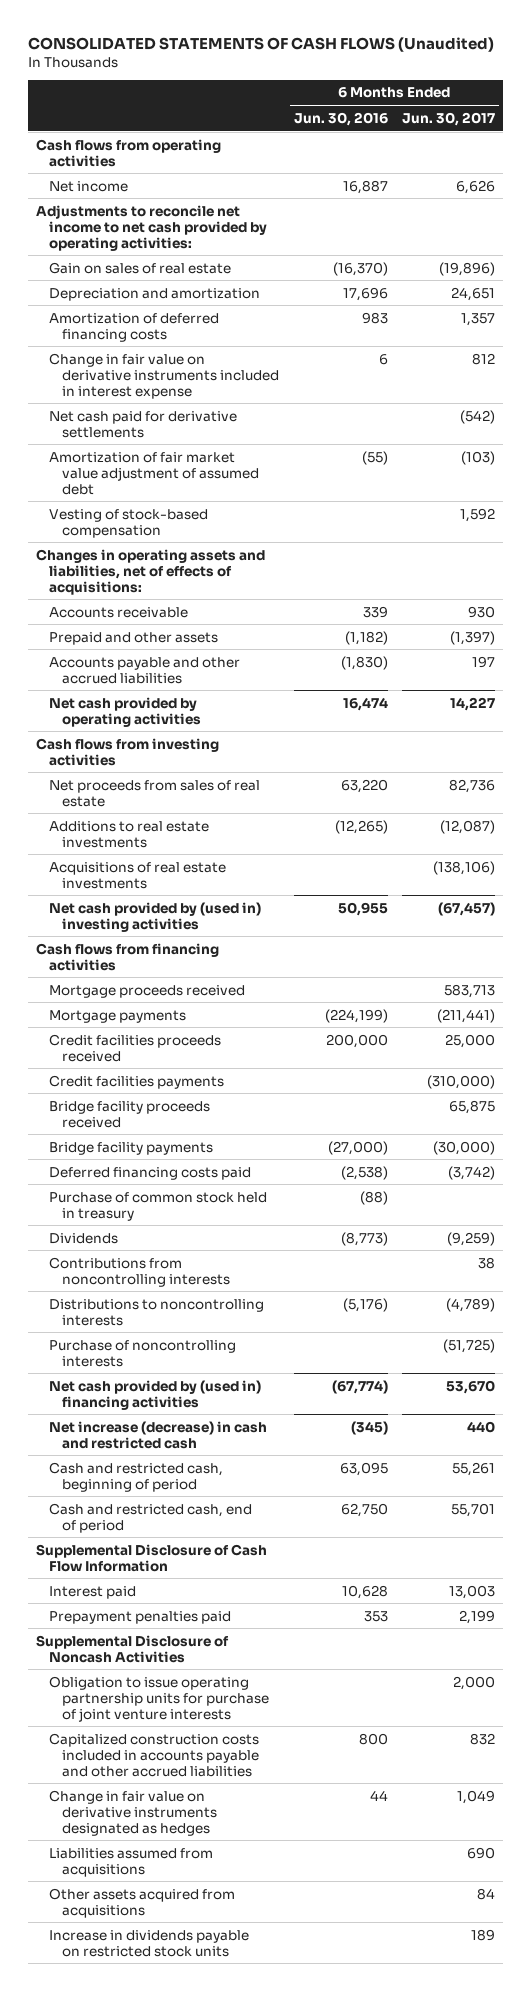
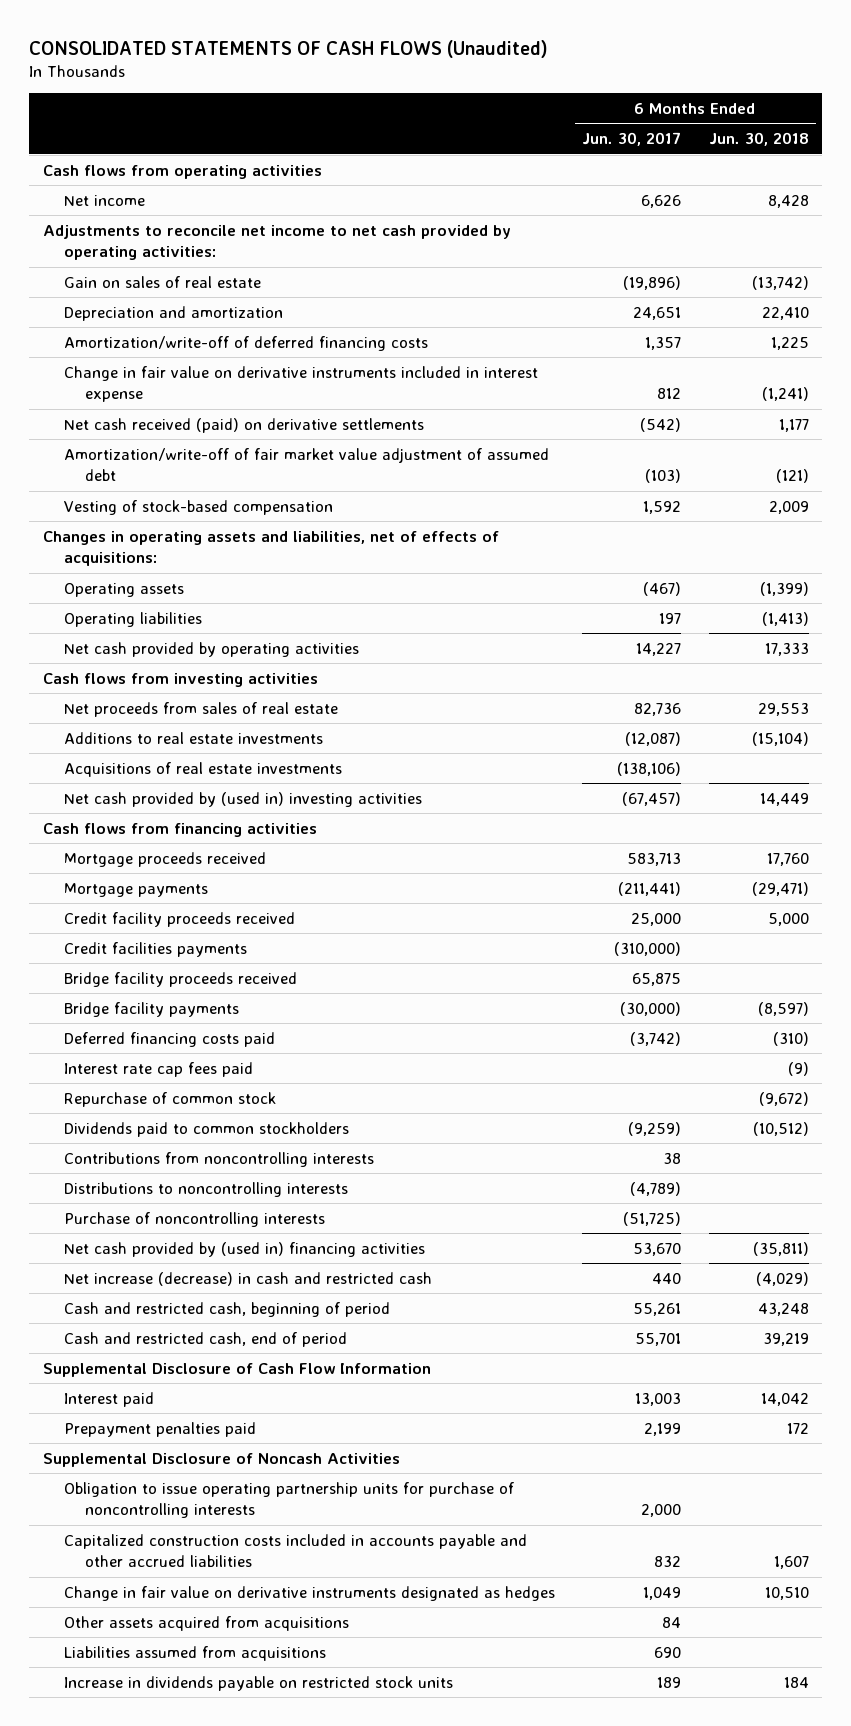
[293,111,388,126] Jun. 30, 2016 -> none
none -> [708,132,809,147] Jun. 30, 2018
[48,312,219,342] Amortization of deferred financing costs -> [63,335,428,351] Amortization/write-off of deferred financing costs
[48,410,237,438] Net cash paid for derivative settlements -> [63,417,424,433] Net cash received (paid) on derivative settlements
[48,451,259,495] Amortization of fair market value adjustment of assumed debt -> [63,447,549,482] Amortization/write-off of fair market value adjustment of assumed debt
[48,606,188,618] Accounts receivable -> none
[48,631,218,645] Prepaid and other assets -> none
none -> [63,582,184,597] Operating assets
[48,656,240,684] Accounts payable and other accrued liabilities -> [63,611,202,627] Operating liabilities
[48,1033,221,1062] Credit facilities proceeds received -> [63,911,295,927] Credit facility proceeds received
none -> [63,1061,253,1077] Interest rate cap fees paid
[48,1191,267,1221] Purchase of common stock held in treasury -> [63,1091,276,1107] Repurchase of common stock
[48,1232,118,1244] Dividends -> [63,1121,349,1137] Dividends paid to common stockholders
[48,1675,269,1722] Obligation to issue operating partnership units for purchase of joint venture interests -> [63,1481,514,1519] Obligation to issue operating partnership units for purchase of noncontrolling interests
[48,1847,213,1877] Liabilities assumed from acquisitions -> [63,1645,326,1661] Liabilities assumed from acquisitions

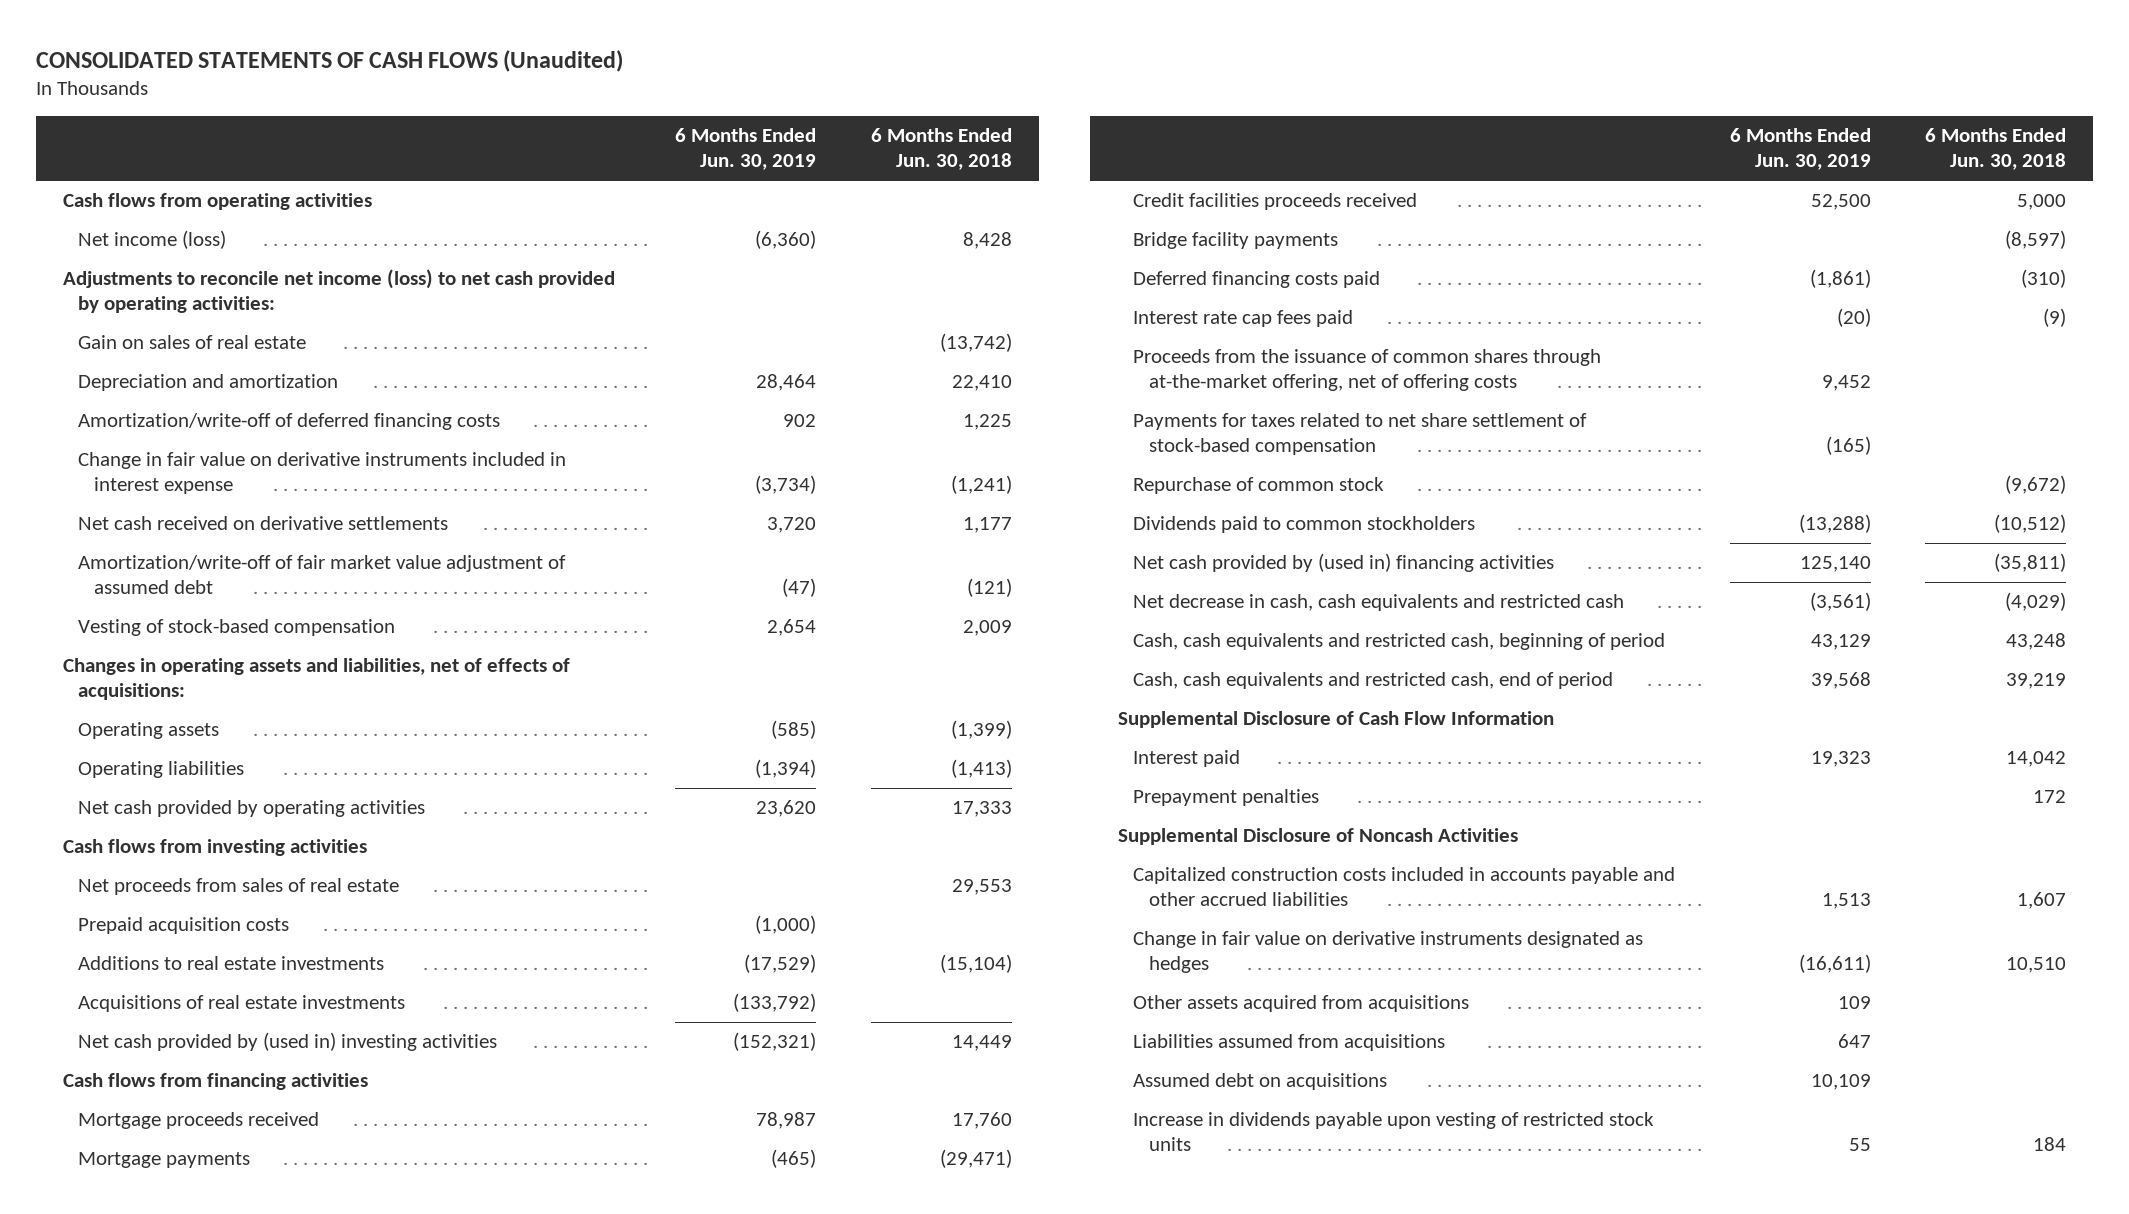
[582,132,682,147] Jun. 30, 2017 -> none
none -> [674,128,816,171] 6 Months Ended Jun. 30, 2019
[63,194,145,206] Net income -> [78,230,227,250] Net income (loss)
[42,224,511,261] Adjustments to reconcile net income to net cash provided by operating activities: -> [62,269,615,314] Adjustments to reconcile net income (loss) to net cash provided by operating activities:
[63,417,424,433] Net cash received (paid) on derivative settlements -> [78,516,449,531] Net cash received on derivative settlements
none -> [78,917,290,935] Prepaid acquisition costs
[63,941,247,957] Credit facilities payments -> none
[63,971,297,987] Bridge facility proceeds received -> none
[63,911,295,927] Credit facility proceeds received -> [1133,193,1418,211] Credit facilities proceeds received
none -> [1133,349,1602,392] Proceeds from the issuance of common shares through at-the-market offering, net of offering costs
none -> [1133,413,1588,456] Payments for taxes related to net share settlement of stock-based compensation
[63,1151,374,1167] Contributions from noncontrolling interests -> none
[63,1181,348,1197] Distributions to noncontrolling interests -> none
[63,1211,325,1227] Purchase of noncontrolling interests -> none
[63,1271,432,1286] Net increase (decrease) in cash and restricted cash -> [1133,594,1625,612] Net decrease in cash, cash equivalents and restricted cash
[63,1301,390,1317] Cash and restricted cash, beginning of period -> [1133,633,1666,651] Cash, cash equivalents and restricted cash, beginning of period
[63,1331,347,1347] Cash and restricted cash, end of period -> [1133,672,1614,690] Cash, cash equivalents and restricted cash, end of period
[63,1421,256,1437] Prepayment penalties paid -> [1133,789,1320,807] Prepayment penalties
[63,1481,514,1519] Obligation to issue operating partnership units for purchase of noncontrolling interests -> none
none -> [1133,1073,1388,1091] Assumed debt on acquisitions
[63,1675,453,1691] Increase in dividends payable on restricted stock units -> [1133,1112,1655,1152] Increase in dividends payable upon vesting of restricted stock units

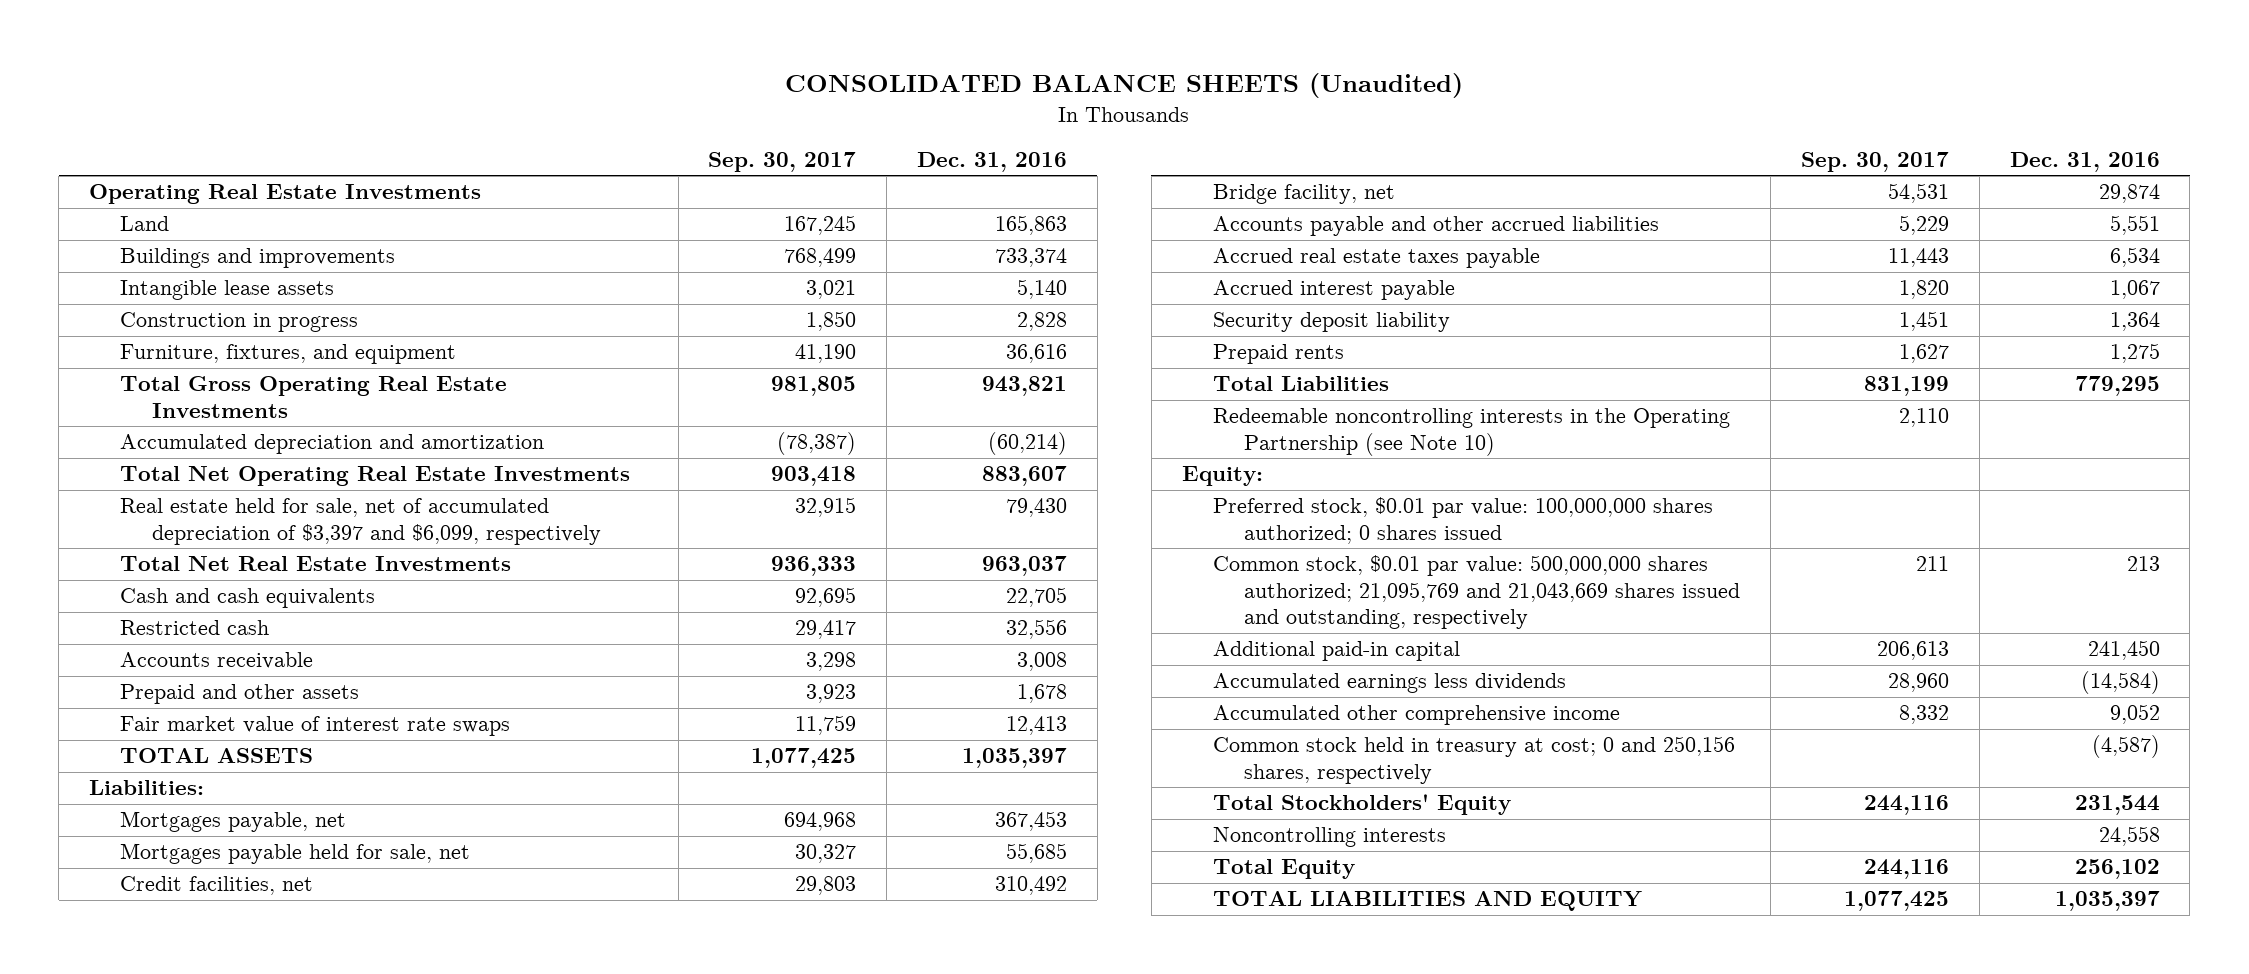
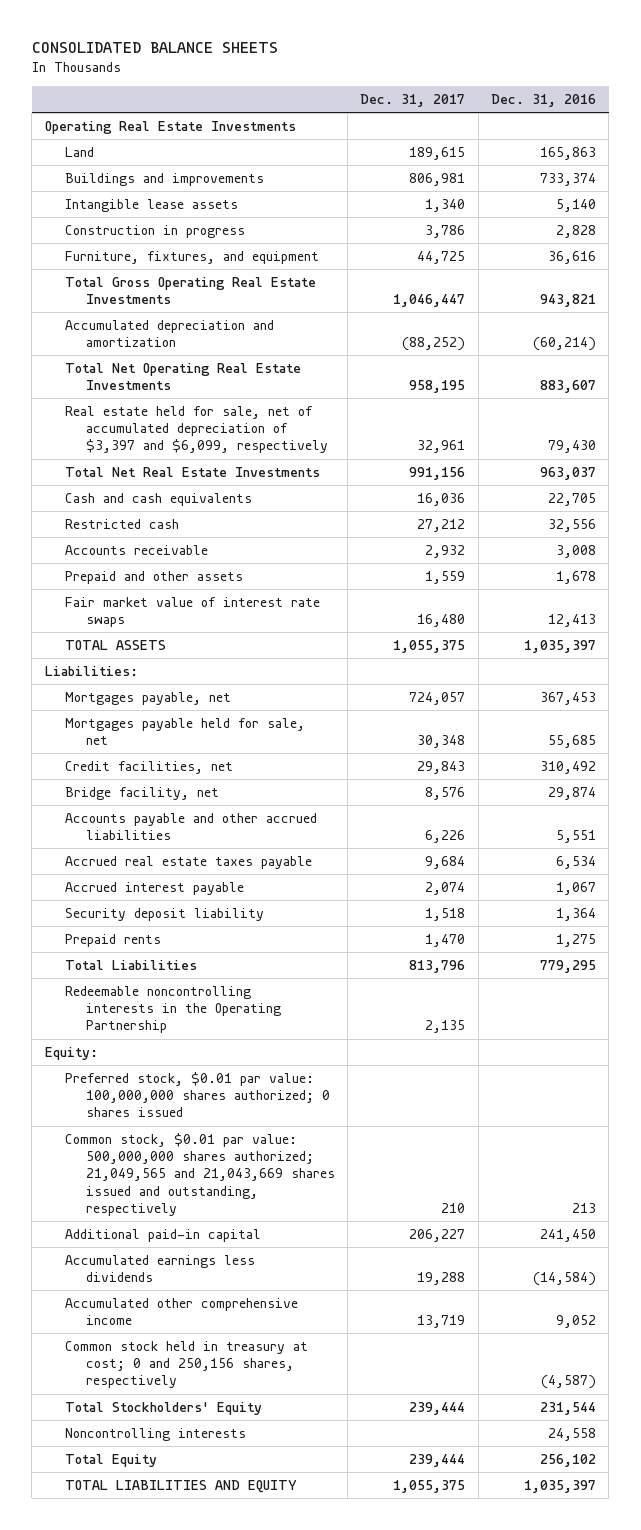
[785,73,1464,99] CONSOLIDATED BALANCE SHEETS (Unaudited) -> [31,42,278,54] CONSOLIDATED BALANCE SHEETS
[708,151,857,172] Sep. 30, 2017 -> none
none -> [360,93,466,107] Dec. 31, 2017
[1213,408,1731,456] Redeemable noncontrolling interests in the Operating Partnership (see Note 10) -> [65,985,281,1034] Redeemable noncontrolling interests in the Operating Partnership
[1213,555,1741,630] Common stock, $0.01 par value: 500,000,000 shares authorized; 21,095,769 and 21,043,669 shares issued and outstanding, respectively -> [65,1132,335,1216] Common stock, $0.01 par value: 500,000,000 shares authorized; 21,049,565 and 21,043,669 shares issued and outstanding, respectively

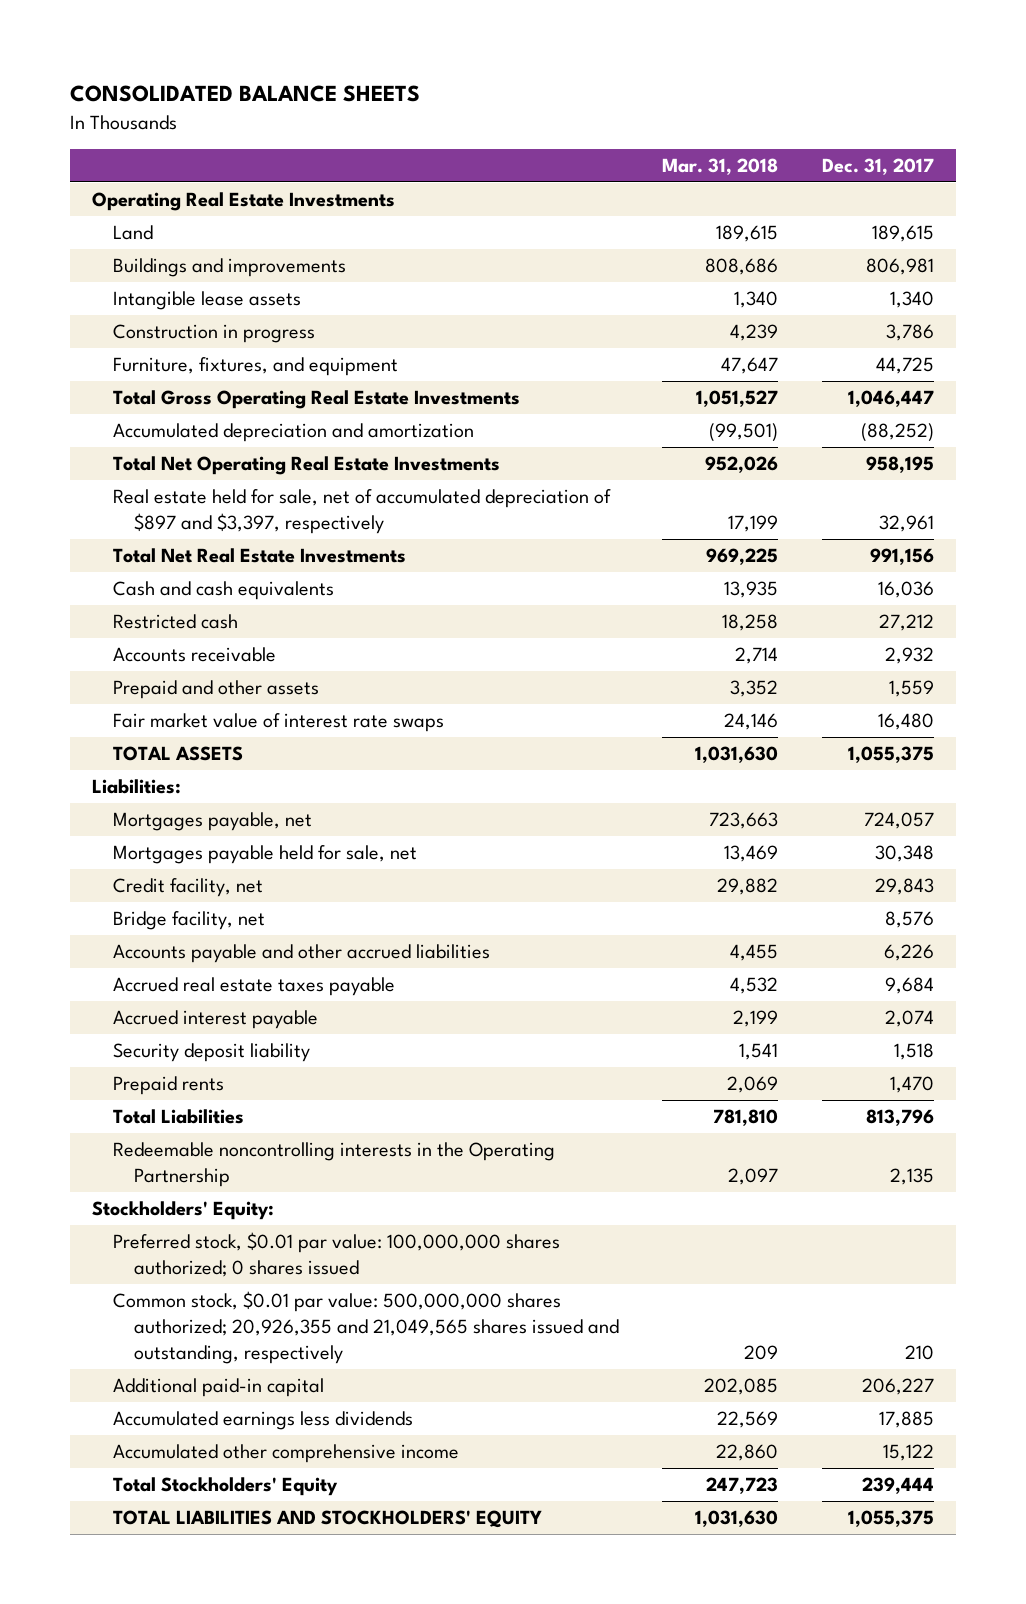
[490,93,596,107] Dec. 31, 2016 -> none
none -> [662,157,779,175] Mar. 31, 2018
[65,405,328,454] Real estate held for sale, net of accumulated depreciation of $3,397 and $6,099, respectively -> [112,489,611,535] Real estate held for sale, net of accumulated depreciation of $897 and $3,397, respectively
[65,760,234,774] Credit facilities, net -> [112,878,263,898] Credit facility, net
[44,1046,98,1060] Equity: -> [91,1201,274,1221] Stockholders' Equity:
[65,1132,335,1216] Common stock, $0.01 par value: 500,000,000 shares authorized; 21,049,565 and 21,043,669 shares issued and outstanding, respectively -> [112,1291,620,1365] Common stock, $0.01 par value: 500,000,000 shares authorized; 20,926,355 and 21,049,565 shares issued and outstanding, respectively
[65,1340,309,1389] Common stock held in treasury at cost; 0 and 250,156 shares, respectively -> none
[417,1272,466,1286] 19,288 -> [878,1411,934,1429] 17,885
[417,1315,466,1329] 13,719 -> [882,1444,934,1462] 15,122
[65,1427,247,1441] Noncontrolling interests -> none
[65,1453,158,1467] Total Equity -> none
[65,1479,298,1493] TOTAL LIABILITIES AND EQUITY -> [112,1510,542,1529] TOTAL LIABILITIES AND STOCKHOLDERS' EQUITY

